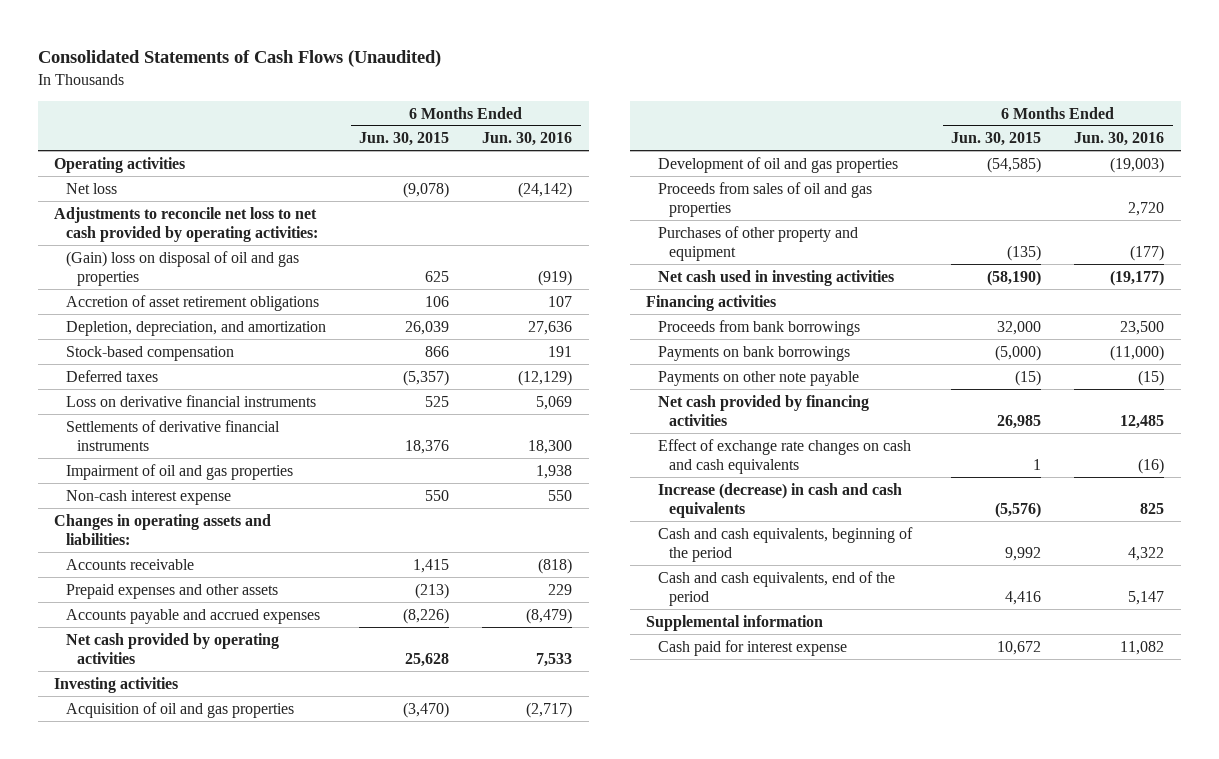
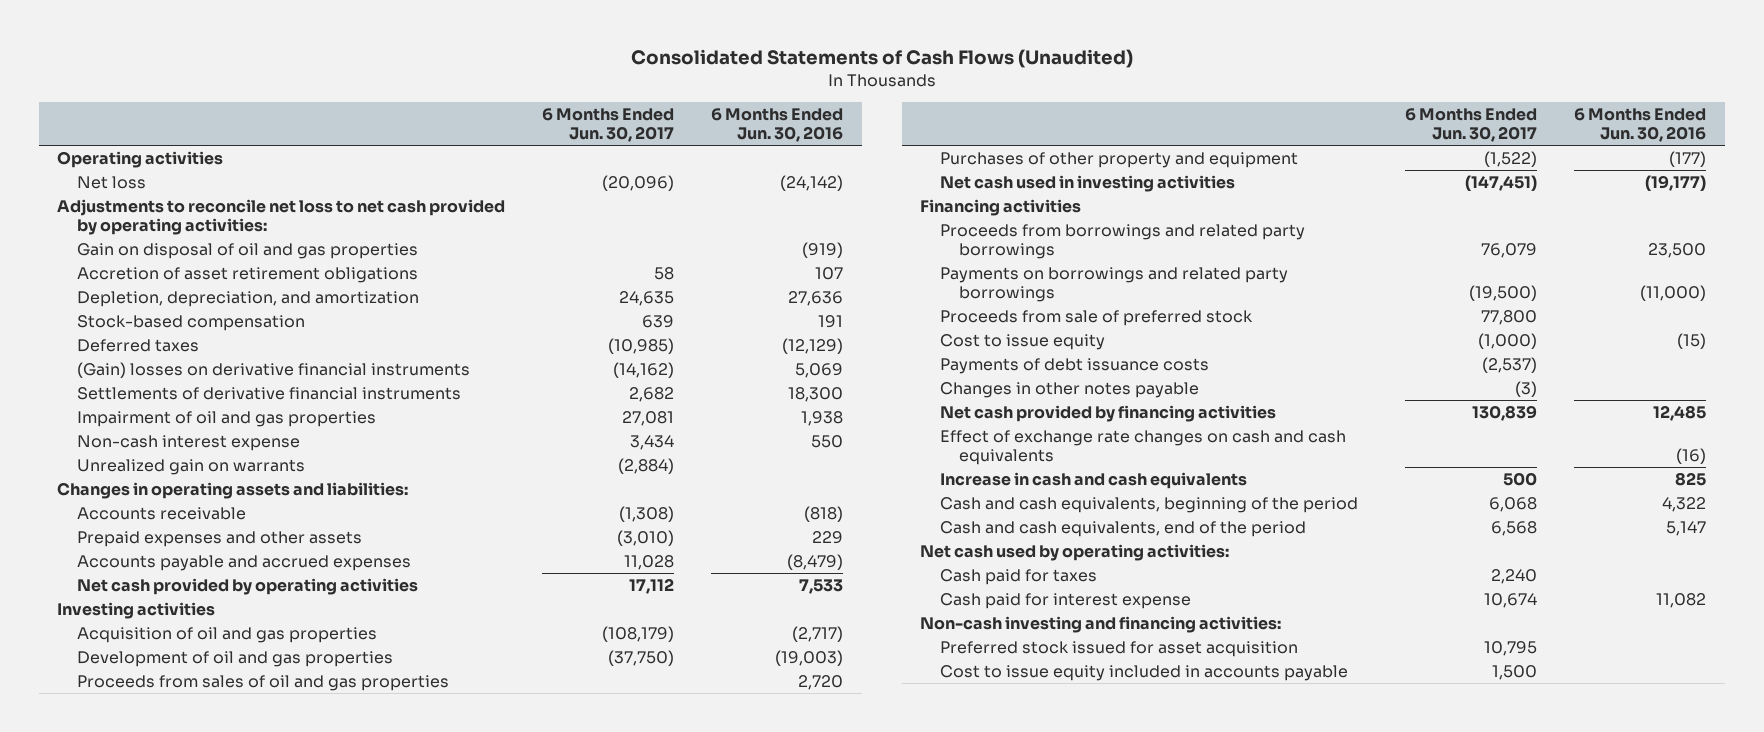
[359,132,450,147] Jun. 30, 2015 -> none
none -> [542,107,675,142] 6 Months Ended Jun. 30, 2017
[65,250,299,286] (Gain) loss on disposal of oil and gas properties -> [76,242,418,259] Gain on disposal of oil and gas properties
[65,394,316,407] Loss on derivative financial instruments -> [76,361,470,378] (Gain) losses on derivative financial instruments
none -> [76,458,305,475] Unrealized gain on warrants
[657,345,850,361] Payments on bank borrowings -> none
[657,370,859,386] Payments on other note payable -> none
[657,319,860,336] Proceeds from bank borrowings -> [939,223,1305,260] Proceeds from borrowings and related party borrowings
none -> [939,266,1288,303] Payments on borrowings and related party borrowings
none -> [939,309,1253,326] Proceeds from sale of preferred stock
none -> [939,333,1105,350] Cost to issue equity
none -> [939,357,1209,374] Payments of debt issuance costs
none -> [939,381,1199,398] Changes in other notes payable
[657,482,902,518] Increase (decrease) in cash and cash equivalents -> [939,471,1247,489] Increase in cash and cash equivalents
[646,614,824,631] Supplemental information -> none
none -> [920,543,1230,561] Net cash used by operating activities:
none -> [939,568,1097,585] Cash paid for taxes
none -> [920,615,1282,633] Non-cash investing and financing activities:
none -> [939,640,1298,657] Preferred stock issued for asset acquisition
none -> [939,664,1348,681] Cost to issue equity included in accounts payable

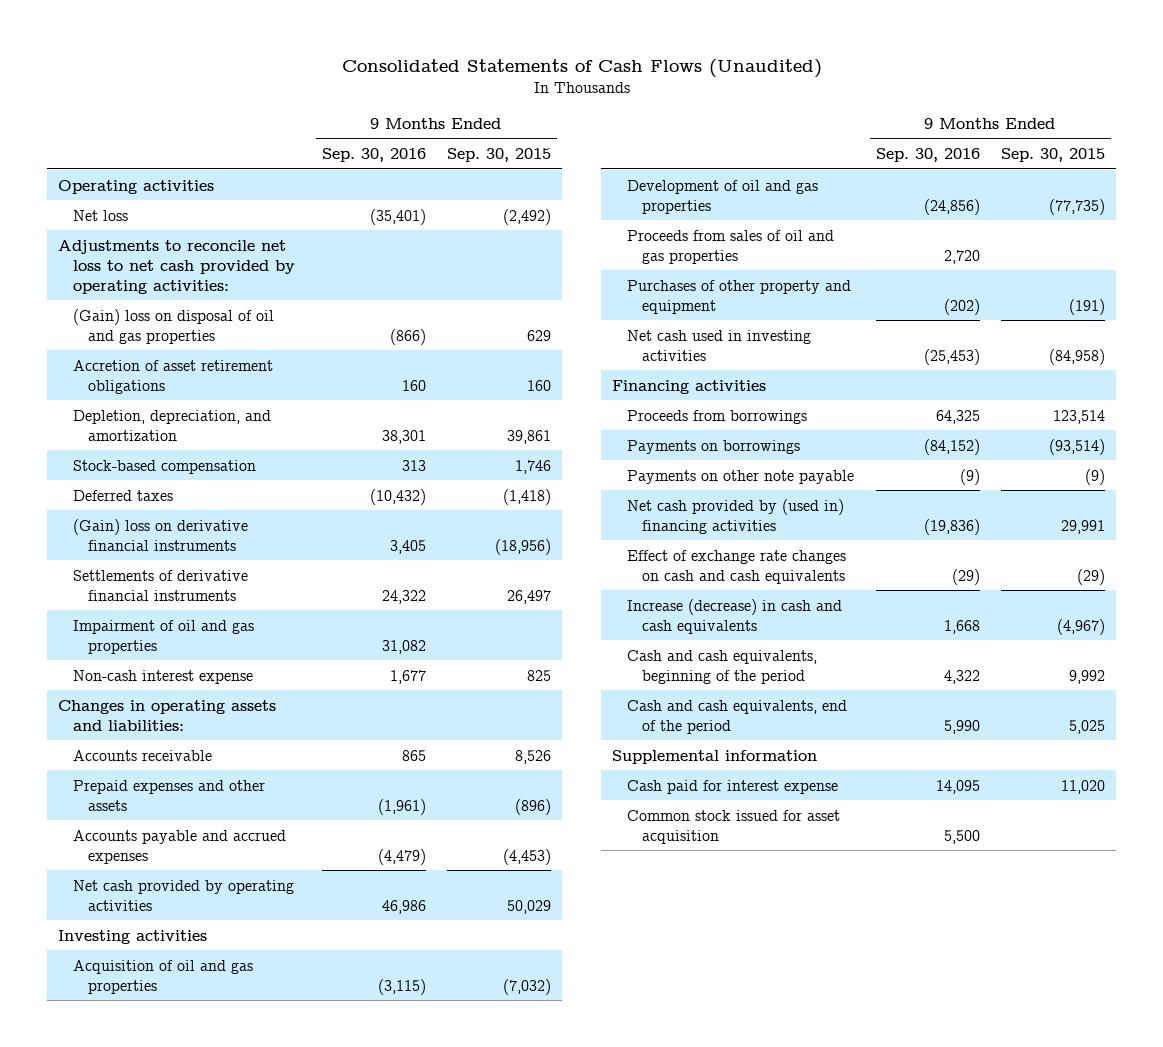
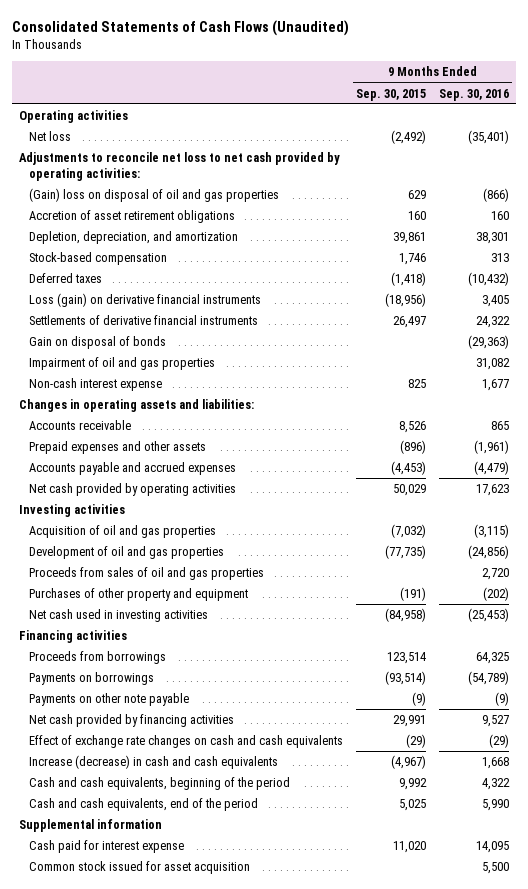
[72,518,248,551] (Gain) loss on derivative financial instruments -> [28,293,261,308] Loss (gain) on derivative financial instruments
none -> [28,336,166,350] Gain on disposal of bonds
[381,899,426,914] 46,986 -> [476,484,510,497] 17,623
[923,438,980,455] (84,152) -> [468,671,510,686] (54,789)
[626,498,844,534] Net cash provided by (used in) financing activities -> [28,714,234,728] Net cash provided by financing activities
[923,518,980,535] (19,836) -> [482,715,510,728] 9,527

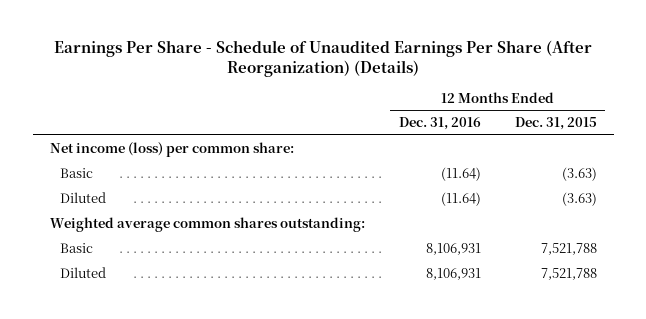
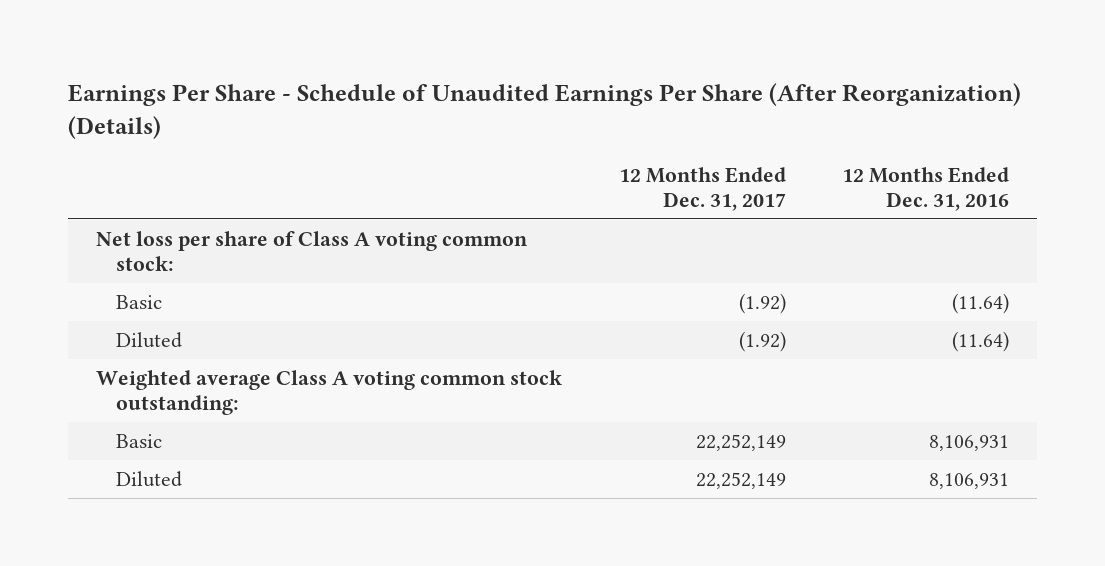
[514,117,597,131] Dec. 31, 2015 -> none
none -> [618,166,786,211] 12 Months Ended Dec. 31, 2017
[49,142,294,158] Net income (loss) per common share: -> [96,230,529,272] Net loss per share of Class A voting common stock:
[49,217,365,233] Weighted average common shares outstanding: -> [96,369,563,416] Weighted average Class A voting common stock outstanding:

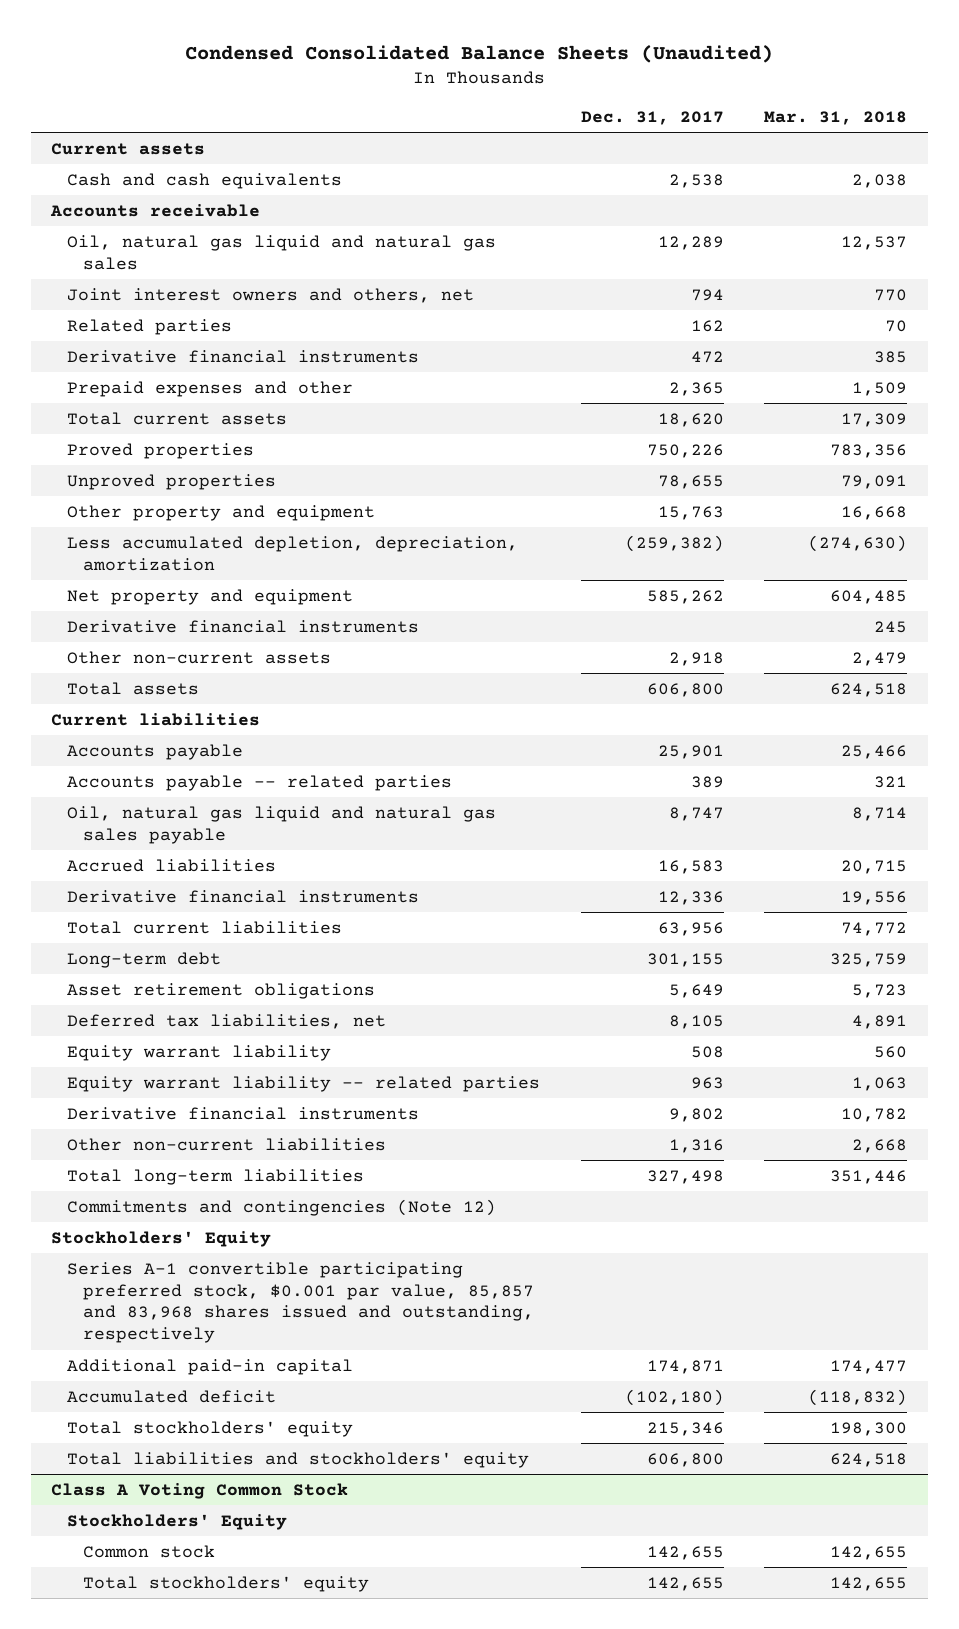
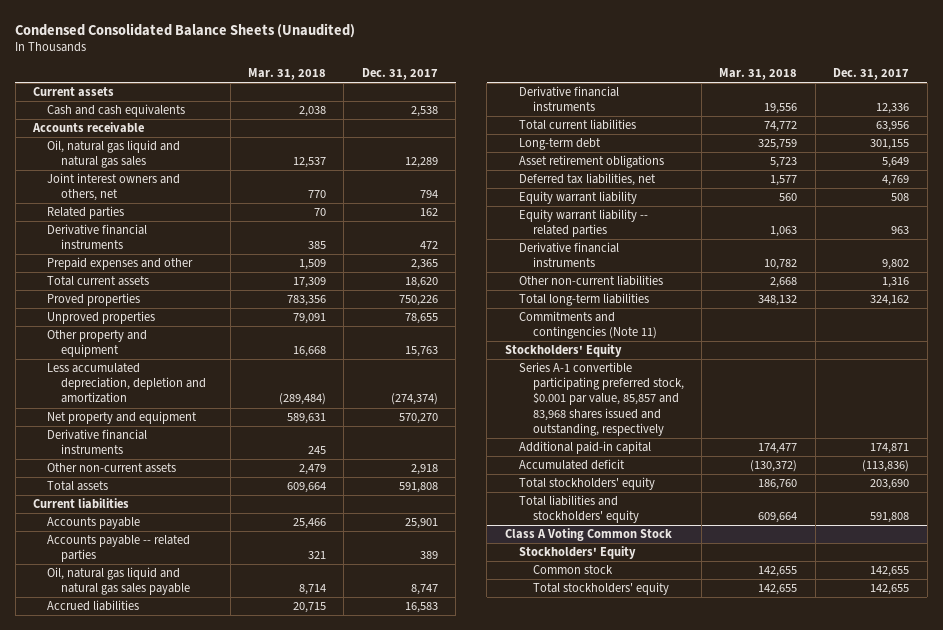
[67,535,519,571] Less accumulated depletion, depreciation, amortization -> [47,363,207,404] Less accumulated depreciation, depletion and amortization
[624,534,724,552] (259,382) -> [390,393,438,406] (274,374)
[808,534,908,552] (274,630) -> [279,393,327,406] (289,484)
[646,589,724,604] 585,262 -> [398,413,438,425] 570,270
[830,589,908,604] 604,485 -> [287,413,327,425] 589,631
[646,682,724,697] 606,800 -> [398,482,438,494] 591,808
[830,682,908,697] 624,518 -> [287,482,327,494] 609,664
[668,1014,724,1029] 8,105 -> [882,175,910,187] 4,769
[852,1014,908,1029] 4,891 -> [770,175,798,187] 1,577
[646,1169,724,1184] 327,498 -> [870,295,910,307] 324,162
[830,1169,908,1184] 351,446 -> [758,295,798,307] 348,132
[67,1198,497,1216] Commitments and contingencies (Note 12) -> [518,311,657,340] Commitments and contingencies (Note 11)
[624,1388,724,1406] (102,180) -> [862,460,910,473] (113,836)
[808,1388,908,1406] (118,832) -> [750,460,798,473] (130,372)
[646,1421,724,1436] 215,346 -> [870,479,910,491] 203,690
[830,1421,908,1436] 198,300 -> [758,479,798,491] 186,760
[646,1452,724,1467] 606,800 -> [870,512,910,524] 591,808
[830,1452,908,1467] 624,518 -> [758,512,798,524] 609,664

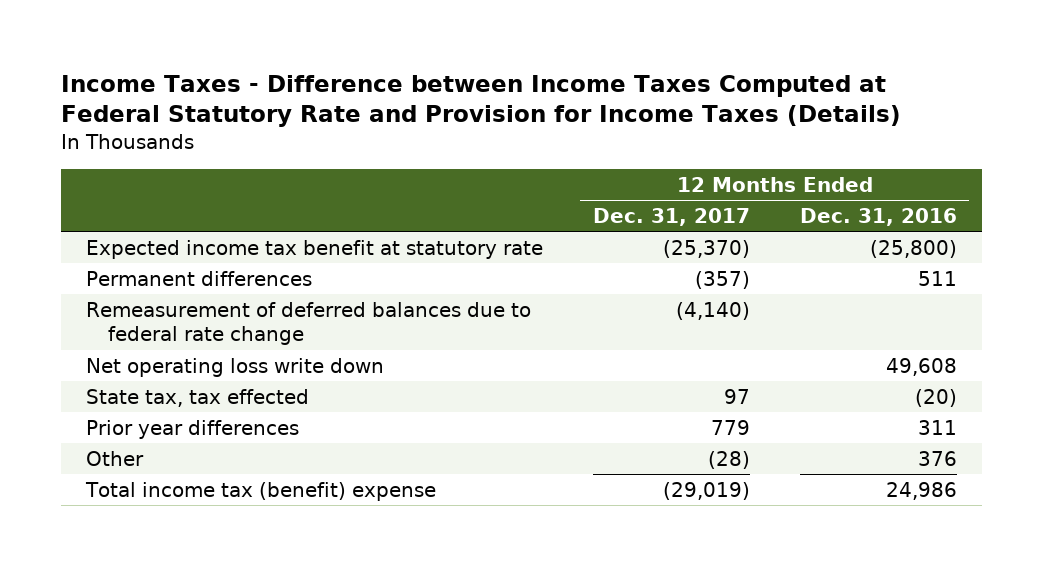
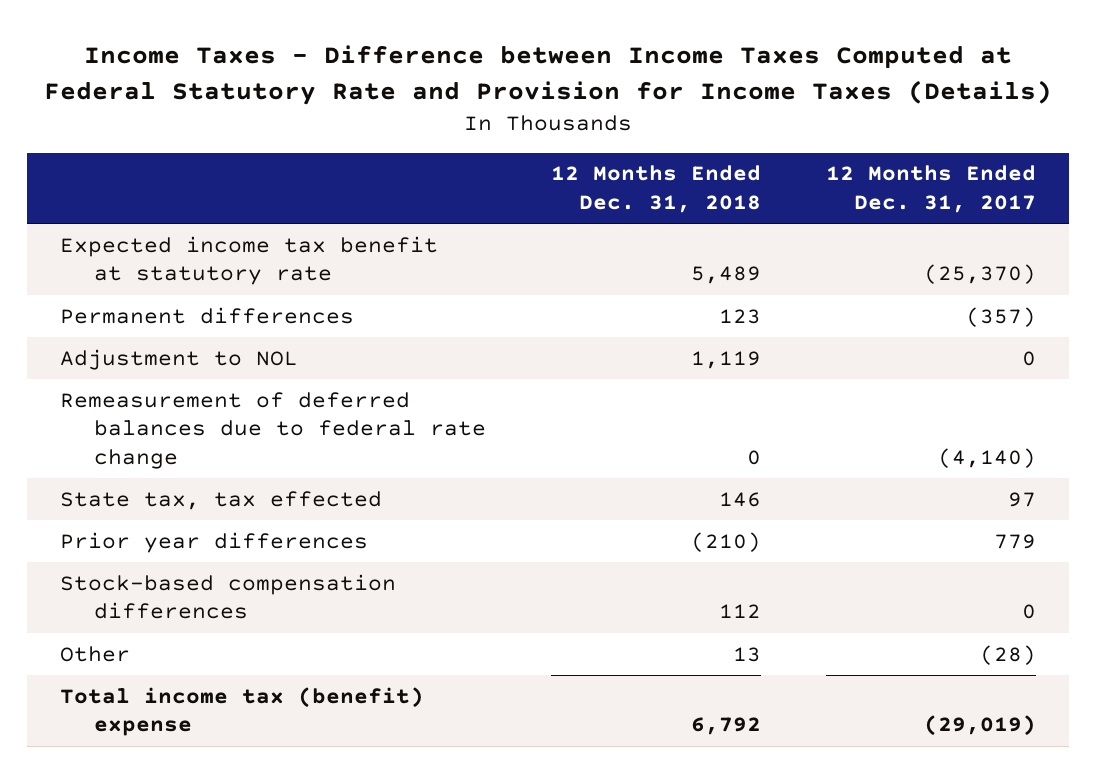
[799,207,957,226] Dec. 31, 2016 -> none
none -> [550,165,761,213] 12 Months Ended Dec. 31, 2018
none -> [59,348,298,370] Adjustment to NOL
[85,357,384,377] Net operating loss write down -> none
none -> [59,573,396,620] Stock-based compensation differences

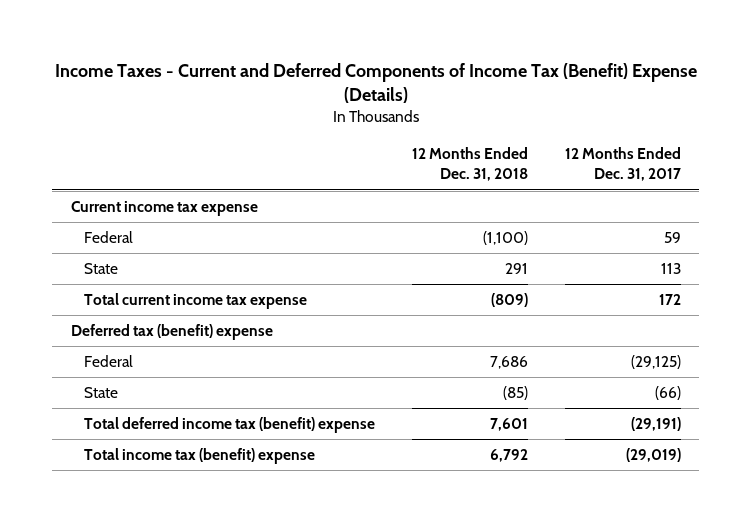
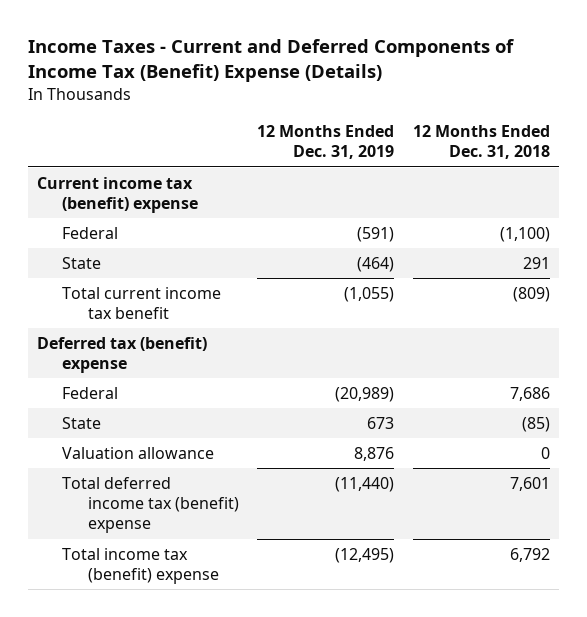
[564,147,681,182] 12 Months Ended Dec. 31, 2017 -> none
none -> [257,125,395,160] 12 Months Ended Dec. 31, 2019
[70,201,258,217] Current income tax expense -> [36,177,199,214] Current income tax (benefit) expense
[83,293,307,310] Total current income tax expense -> [62,287,222,320] Total current income tax benefit
none -> [62,447,215,460] Valuation allowance

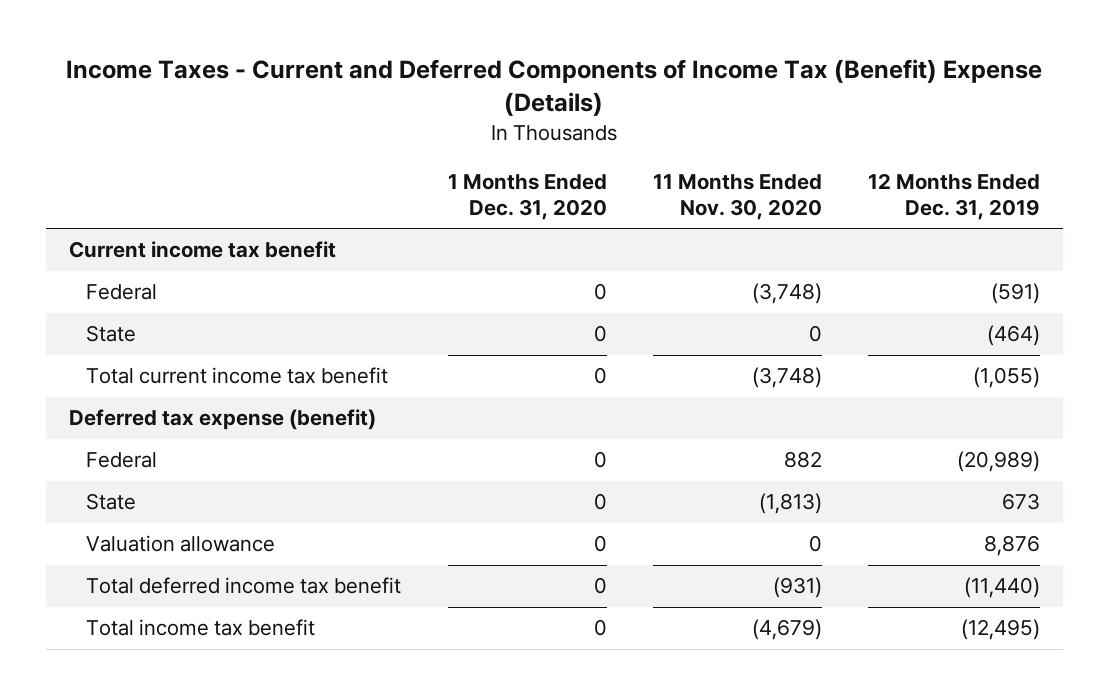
[412,125,550,160] 12 Months Ended Dec. 31, 2018 -> none
none -> [447,174,607,220] 1 Months Ended Dec. 31, 2020
none -> [652,174,822,220] 11 Months Ended Nov. 30, 2020
[36,177,199,214] Current income tax (benefit) expense -> [68,241,336,259] Current income tax benefit
[36,337,207,374] Deferred tax (benefit) expense -> [68,409,376,431] Deferred tax expense (benefit)
[62,477,240,534] Total deferred income tax (benefit) expense -> [86,577,402,595] Total deferred income tax benefit
[62,548,220,585] Total income tax (benefit) expense -> [86,619,316,637] Total income tax benefit

